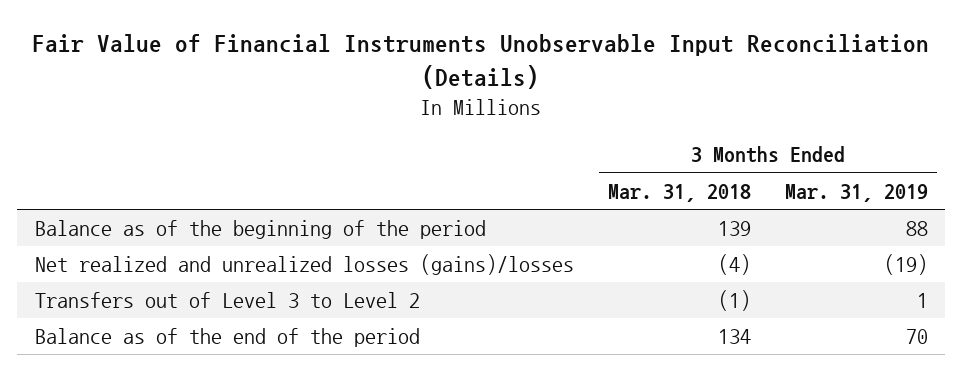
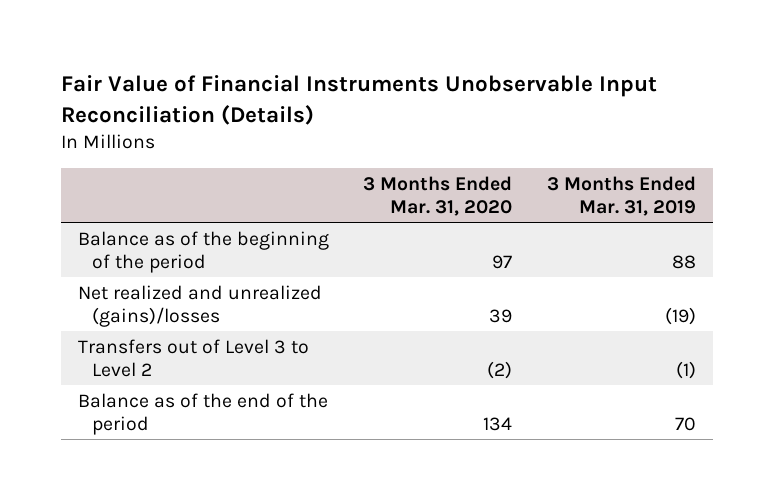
[607,183,751,202] Mar. 31, 2018 -> none
none -> [363,175,513,216] 3 Months Ended Mar. 31, 2020
[34,254,574,276] Net realized and unrealized losses (gains)/losses -> [77,284,322,327] Net realized and unrealized (gains)/losses
[917,293,929,309] 1 -> [675,360,696,379] (1)

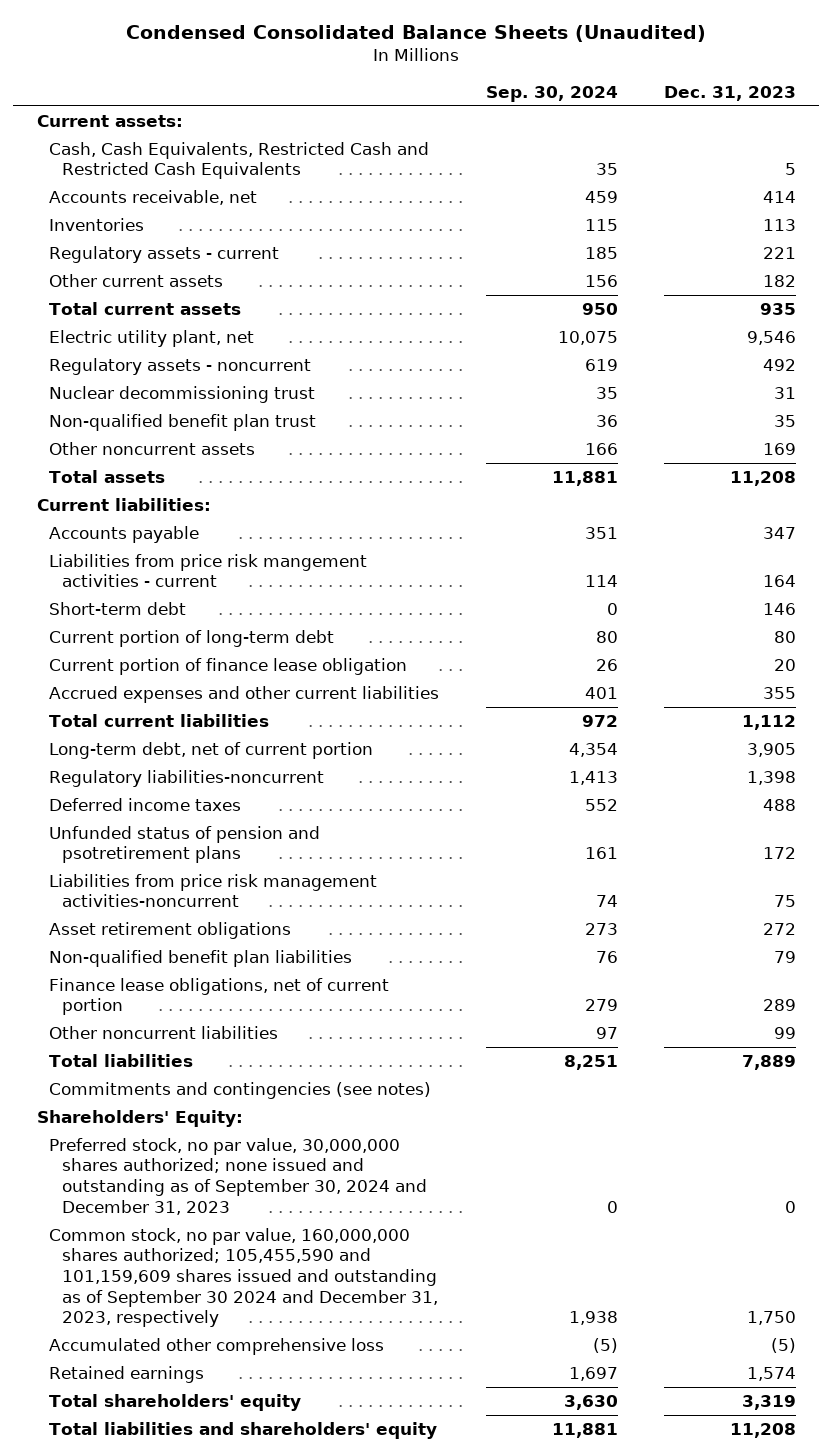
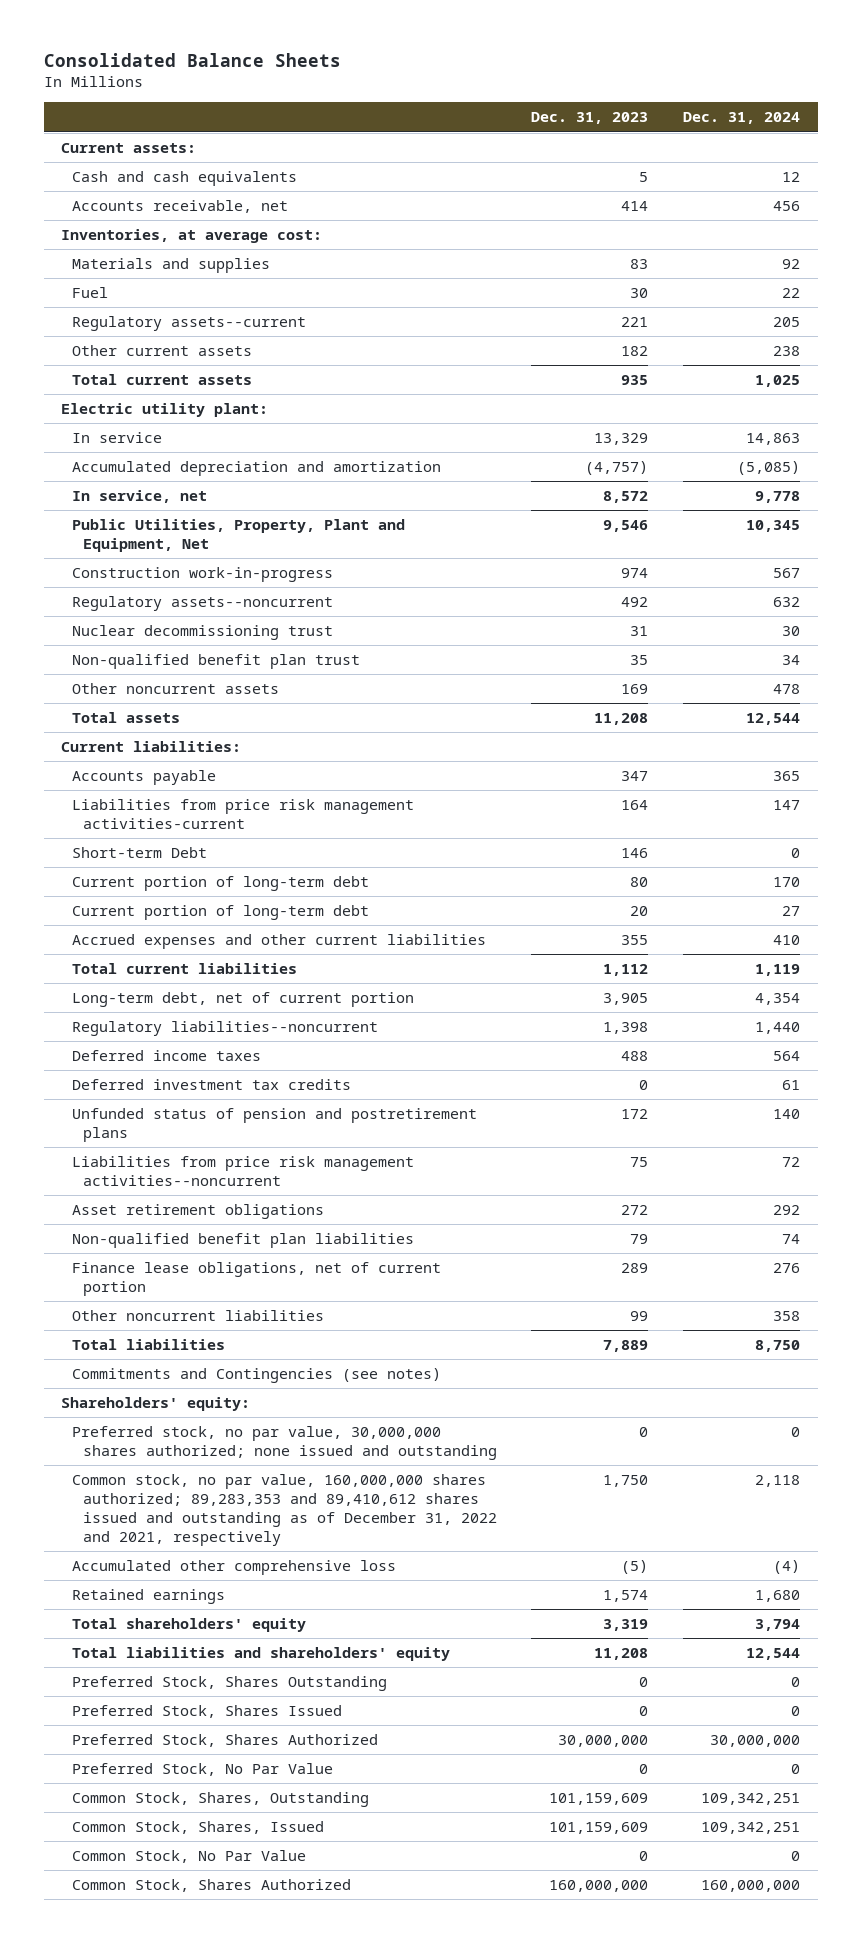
[126,25,707,43] Condensed Consolidated Balance Sheets (Unaudited) -> [43,53,341,68] Consolidated Balance Sheets
[485,85,618,102] Sep. 30, 2024 -> none
none -> [683,112,801,125] Dec. 31, 2024
[49,141,430,180] Cash, Cash Equivalents, Restricted Cash and Restricted Cash Equivalents -> [71,170,297,186] Cash and cash equivalents
[49,217,145,231] Inventories -> none
none -> [61,228,323,243] Inventories, at average cost:
none -> [71,257,270,273] Materials and supplies
none -> [71,286,108,298] Fuel
[49,245,280,263] Regulatory assets - current -> [71,315,306,331] Regulatory assets--current
none -> [61,402,269,417] Electric utility plant:
none -> [71,431,162,443] In service
none -> [71,460,441,476] Accumulated depreciation and amortization
none -> [71,489,207,503] In service, net
[49,329,255,347] Electric utility plant, net -> [71,518,405,552] Public Utilities, Property, Plant and Equipment, Net
none -> [71,566,333,582] Construction work-in-progress
[49,357,312,375] Regulatory assets - noncurrent -> [71,595,333,611] Regulatory assets--noncurrent
[49,553,368,588] Liabilities from price risk mangement activities - current -> [71,798,414,829] Liabilities from price risk management activities-current
[49,601,187,615] Short-term debt -> [71,846,207,858] Short-term Debt
[49,657,408,675] Current portion of finance lease obligation -> [71,904,369,920] Current portion of long-term debt
[49,769,325,787] Regulatory liabilities-noncurrent -> [71,1020,378,1036] Regulatory liabilities--noncurrent
none -> [71,1078,351,1090] Deferred investment tax credits
[49,825,321,864] Unfunded status of pension and psotretirement plans -> [71,1107,477,1142] Unfunded status of pension and postretirement plans
[49,873,378,908] Liabilities from price risk management activities-noncurrent -> [71,1155,414,1186] Liabilities from price risk management activities--noncurrent
[49,1081,432,1099] Commitments and contingencies (see notes) -> [71,1367,441,1383] Commitments and Contingencies (see notes)
[36,1109,243,1127] Shareholders' Equity: -> [61,1396,251,1411] Shareholders' equity:
[49,1137,428,1215] Preferred stock, no par value, 30,000,000 shares authorized; none issued and outstanding as of September 30, 2024 and December 31, 2023 -> [71,1425,497,1460] Preferred stock, no par value, 30,000,000 shares authorized; none issued and outstanding
[49,1227,439,1328] Common stock, no par value, 160,000,000 shares authorized; 105,455,590 and 101,159,609 shares issued and outstanding as of September 30 2024 and December 31, 2023, respectively -> [71,1473,497,1546] Common stock, no par value, 160,000,000 shares authorized; 89,283,353 and 89,410,612 shares issued and outstanding as of December 31, 2022 and 2021, respectively
none -> [71,1675,387,1691] Preferred Stock, Shares Outstanding
none -> [71,1704,342,1718] Preferred Stock, Shares Issued
none -> [71,1733,378,1747] Preferred Stock, Shares Authorized
none -> [71,1762,333,1776] Preferred Stock, No Par Value
none -> [71,1791,369,1807] Common Stock, Shares, Outstanding
none -> [71,1820,324,1834] Common Stock, Shares, Issued
none -> [71,1849,306,1863] Common Stock, No Par Value
none -> [71,1878,351,1892] Common Stock, Shares Authorized

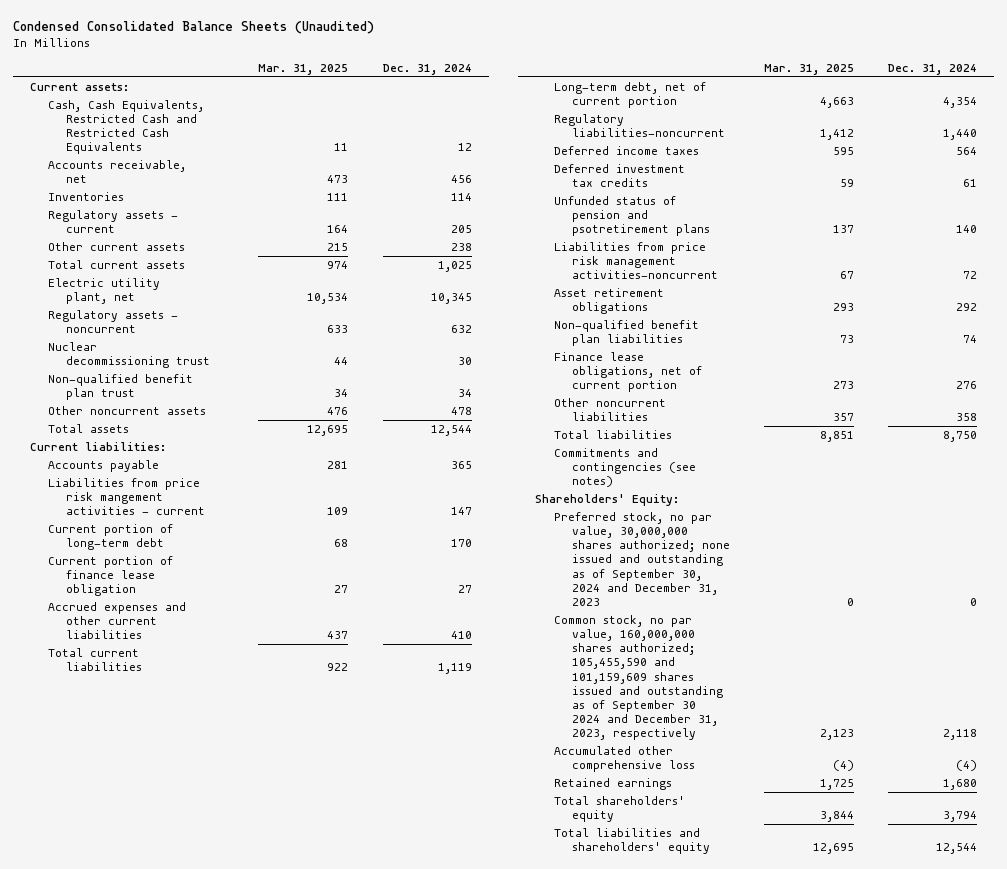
[43,53,341,68] Consolidated Balance Sheets -> [12,21,374,35] Condensed Consolidated Balance Sheets (Unaudited)
[531,112,649,125] Dec. 31, 2023 -> none
none -> [258,63,349,75] Mar. 31, 2025
[71,170,297,186] Cash and cash equivalents -> [47,99,204,155] Cash, Cash Equivalents, Restricted Cash and Restricted Cash Equivalents
[61,228,323,243] Inventories, at average cost: -> none
[71,257,270,273] Materials and supplies -> none
[71,286,108,298] Fuel -> none
none -> [47,191,124,201] Inventories
[71,315,306,331] Regulatory assets--current -> [47,209,178,234] Regulatory assets - current
[61,402,269,417] Electric utility plant: -> none
[71,431,162,443] In service -> none
[71,460,441,476] Accumulated depreciation and amortization -> none
[71,489,207,503] In service, net -> none
[71,566,333,582] Construction work-in-progress -> none
[71,518,405,552] Public Utilities, Property, Plant and Equipment, Net -> [47,277,160,305] Electric utility plant, net
[71,595,333,611] Regulatory assets--noncurrent -> [47,309,178,334] Regulatory assets - noncurrent
[71,846,207,858] Short-term Debt -> none
[71,798,414,829] Liabilities from price risk management activities-current -> [47,477,206,516] Liabilities from price risk mangement activities - current
[71,904,369,920] Current portion of long-term debt -> [47,555,173,597] Current portion of finance lease obligation
[71,1020,378,1036] Regulatory liabilities--noncurrent -> [553,113,726,138] Regulatory liabilities-noncurrent
[71,1107,477,1142] Unfunded status of pension and postretirement plans -> [553,195,711,237] Unfunded status of pension and psotretirement plans
[71,1155,414,1186] Liabilities from price risk management activities--noncurrent -> [553,241,719,280] Liabilities from price risk management activities-noncurrent
[71,1367,441,1383] Commitments and Contingencies (see notes) -> [553,447,697,488] Commitments and contingencies (see notes)
[61,1396,251,1411] Shareholders' equity: -> [535,493,680,506] Shareholders' Equity:
[71,1425,497,1460] Preferred stock, no par value, 30,000,000 shares authorized; none issued and outstanding -> [553,511,731,607] Preferred stock, no par value, 30,000,000 shares authorized; none issued and outstanding as of September 30, 2024 and December 31, 2023
[71,1473,497,1546] Common stock, no par value, 160,000,000 shares authorized; 89,283,353 and 89,410,612 shares issued and outstanding as of December 31, 2022 and 2021, respectively -> [553,614,724,741] Common stock, no par value, 160,000,000 shares authorized; 105,455,590 and 101,159,609 shares issued and outstanding as of September 30 2024 and December 31, 2023, respectively
[71,1675,387,1691] Preferred Stock, Shares Outstanding -> none
[71,1704,342,1718] Preferred Stock, Shares Issued -> none
[71,1733,378,1747] Preferred Stock, Shares Authorized -> none
[71,1762,333,1776] Preferred Stock, No Par Value -> none
[71,1791,369,1807] Common Stock, Shares, Outstanding -> none
[71,1820,324,1834] Common Stock, Shares, Issued -> none
[71,1849,306,1863] Common Stock, No Par Value -> none
[71,1878,351,1892] Common Stock, Shares Authorized -> none

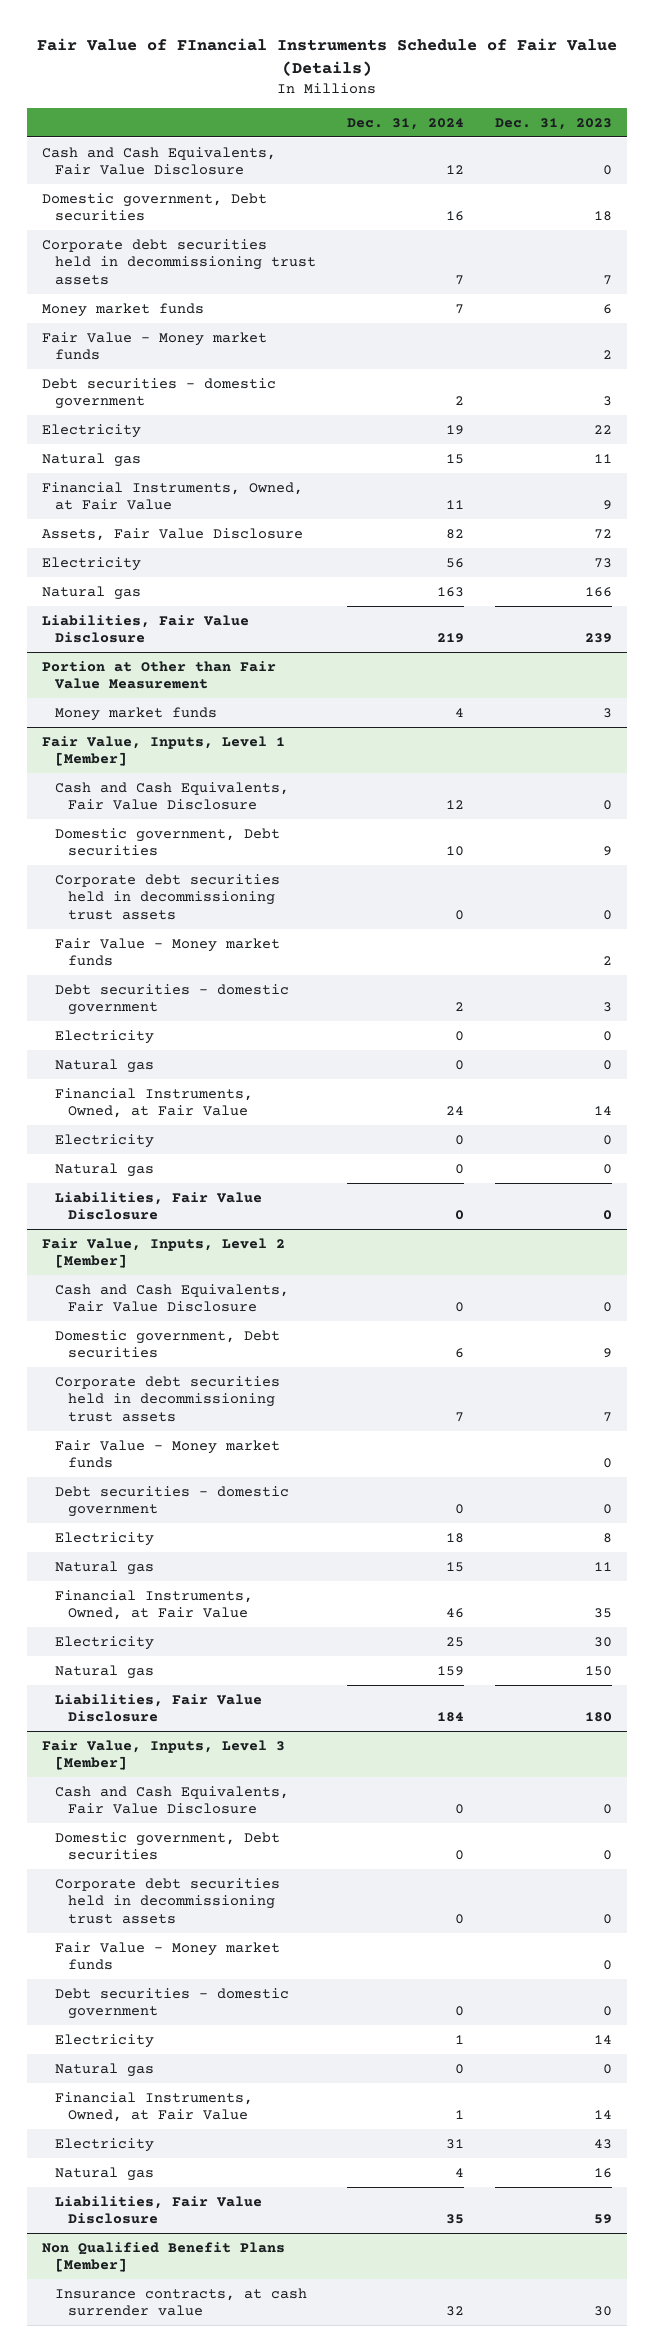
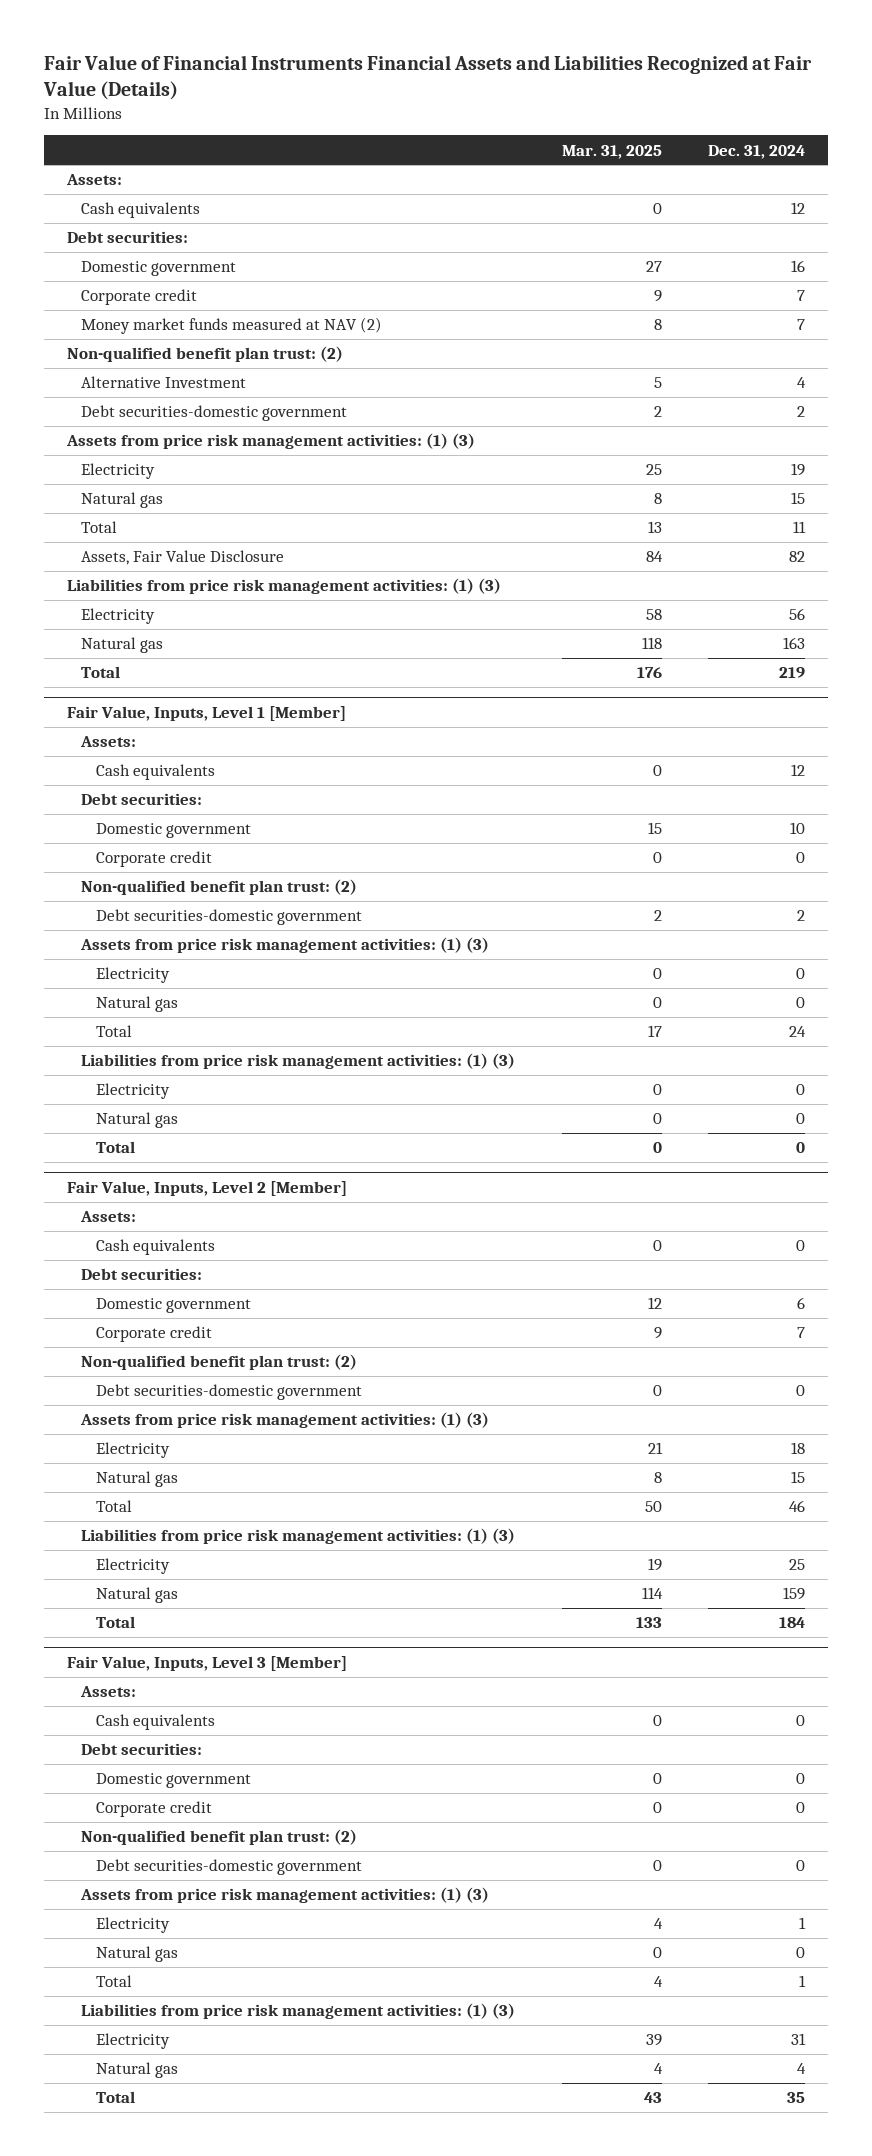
[36,37,617,77] Fair Value of FInancial Instruments Schedule of Fair Value (Details) -> [42,54,812,100] Fair Value of Financial Instruments Financial Assets and Liabilities Recognized at Fair Value (Details)
[494,117,612,130] Dec. 31, 2023 -> none
none -> [561,144,662,159] Mar. 31, 2025
[42,238,317,285] Corporate debt securities held in decommissioning trust assets -> none
[42,331,268,361] Fair Value - Money market funds -> none
none -> [65,174,122,186] Assets:
[42,146,277,176] Cash and Cash Equivalents, Fair Value Disclosure -> [81,202,201,219] Cash equivalents
none -> [66,231,188,244] Debt securities:
[42,192,268,222] Domestic government, Debt securities -> [81,261,237,277] Domestic government
none -> [81,289,198,306] Corporate credit
[42,302,205,317] Money market funds -> [81,317,383,335] Money market funds measured at NAV (2)
none -> [66,346,343,363] Non-qualified benefit plan trust: (2)
none -> [81,376,247,389] Alternative Investment
[42,377,277,410] Debt securities - domestic government -> [81,405,348,422] Debt securities-domestic government
none -> [65,433,475,450] Assets from price risk management activities: (1) (3)
[42,481,304,511] Financial Instruments, Owned, at Fair Value -> [81,521,118,534] Total
none -> [66,578,501,595] Liabilities from price risk management activities: (1) (3)
[42,660,277,690] Portion at Other than Fair Value Measurement -> none
[55,706,218,721] Money market funds -> none
[42,614,250,644] Liabilities, Fair Value Disclosure -> [81,666,121,679] Total
[55,873,281,920] Corporate debt securities held in decommissioning trust assets -> none
[55,937,281,967] Fair Value - Money market funds -> none
none -> [80,736,137,748] Assets:
[55,781,290,811] Cash and Cash Equivalents, Fair Value Disclosure -> [95,764,215,781] Cash equivalents
none -> [81,793,203,806] Debt securities:
[55,827,281,857] Domestic government, Debt securities -> [95,823,251,839] Domestic government
none -> [95,851,212,868] Corporate credit
none -> [81,879,358,896] Non-qualified benefit plan trust: (2)
[55,983,290,1016] Debt securities - domestic government -> [95,909,362,926] Debt securities-domestic government
none -> [80,937,490,954] Assets from price risk management activities: (1) (3)
[55,1087,254,1119] Financial Instruments, Owned, at Fair Value -> [95,1025,132,1038] Total
none -> [81,1053,516,1070] Liabilities from price risk management activities: (1) (3)
[55,1191,263,1221] Liabilities, Fair Value Disclosure -> [95,1141,135,1154] Total
[55,1375,281,1422] Corporate debt securities held in decommissioning trust assets -> none
[55,1439,281,1469] Fair Value - Money market funds -> none
none -> [80,1211,137,1223] Assets:
[55,1283,290,1313] Cash and Cash Equivalents, Fair Value Disclosure -> [95,1239,215,1256] Cash equivalents
none -> [81,1268,203,1281] Debt securities:
[55,1329,281,1359] Domestic government, Debt securities -> [95,1298,251,1314] Domestic government
none -> [95,1326,212,1343] Corporate credit
none -> [81,1354,358,1371] Non-qualified benefit plan trust: (2)
[55,1485,290,1518] Debt securities - domestic government -> [95,1384,362,1401] Debt securities-domestic government
none -> [80,1412,490,1429] Assets from price risk management activities: (1) (3)
[55,1589,254,1621] Financial Instruments, Owned, at Fair Value -> [95,1500,132,1513] Total
none -> [81,1528,516,1545] Liabilities from price risk management activities: (1) (3)
[55,1693,263,1723] Liabilities, Fair Value Disclosure -> [95,1616,135,1629] Total
[55,1877,281,1924] Corporate debt securities held in decommissioning trust assets -> none
[55,1941,281,1971] Fair Value - Money market funds -> none
none -> [80,1686,137,1698] Assets:
[55,1785,290,1815] Cash and Cash Equivalents, Fair Value Disclosure -> [95,1714,215,1731] Cash equivalents
none -> [81,1743,203,1756] Debt securities:
[55,1831,281,1861] Domestic government, Debt securities -> [95,1773,251,1789] Domestic government
none -> [95,1801,212,1818] Corporate credit
none -> [81,1829,358,1846] Non-qualified benefit plan trust: (2)
[55,1987,290,2020] Debt securities - domestic government -> [95,1859,362,1876] Debt securities-domestic government
none -> [80,1887,490,1904] Assets from price risk management activities: (1) (3)
[55,2091,254,2123] Financial Instruments, Owned, at Fair Value -> [95,1975,132,1988] Total
none -> [81,2003,516,2020] Liabilities from price risk management activities: (1) (3)
[42,2241,286,2273] Non Qualified Benefit Plans [Member] -> none
[55,2287,308,2317] Insurance contracts, at cash surrender value -> none
[55,2195,263,2225] Liabilities, Fair Value Disclosure -> [95,2091,135,2104] Total

